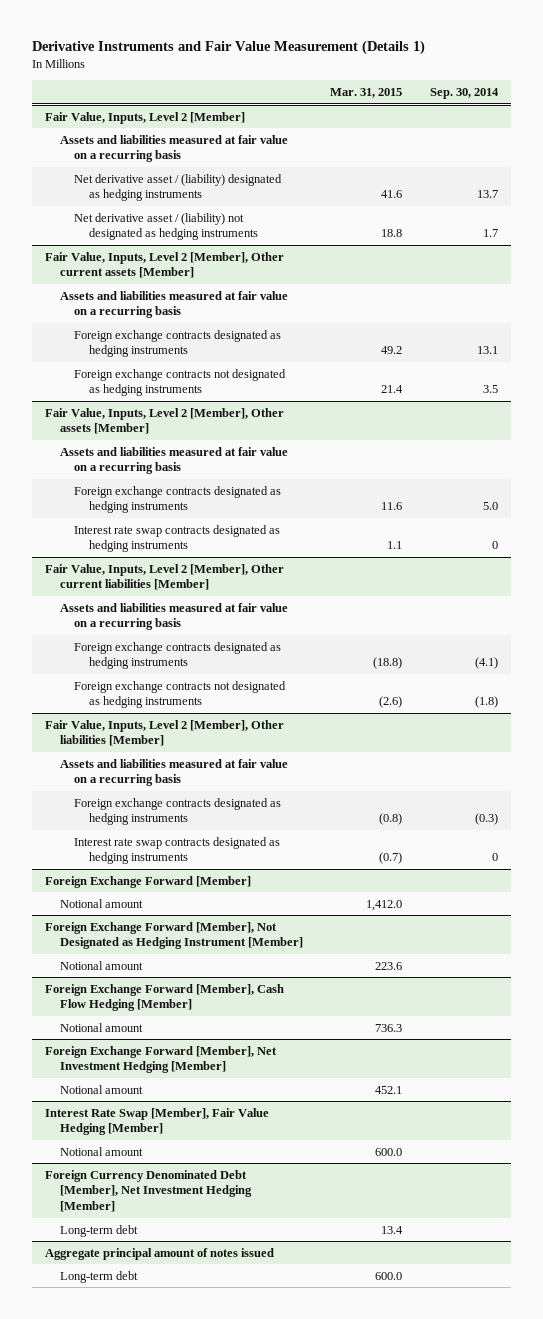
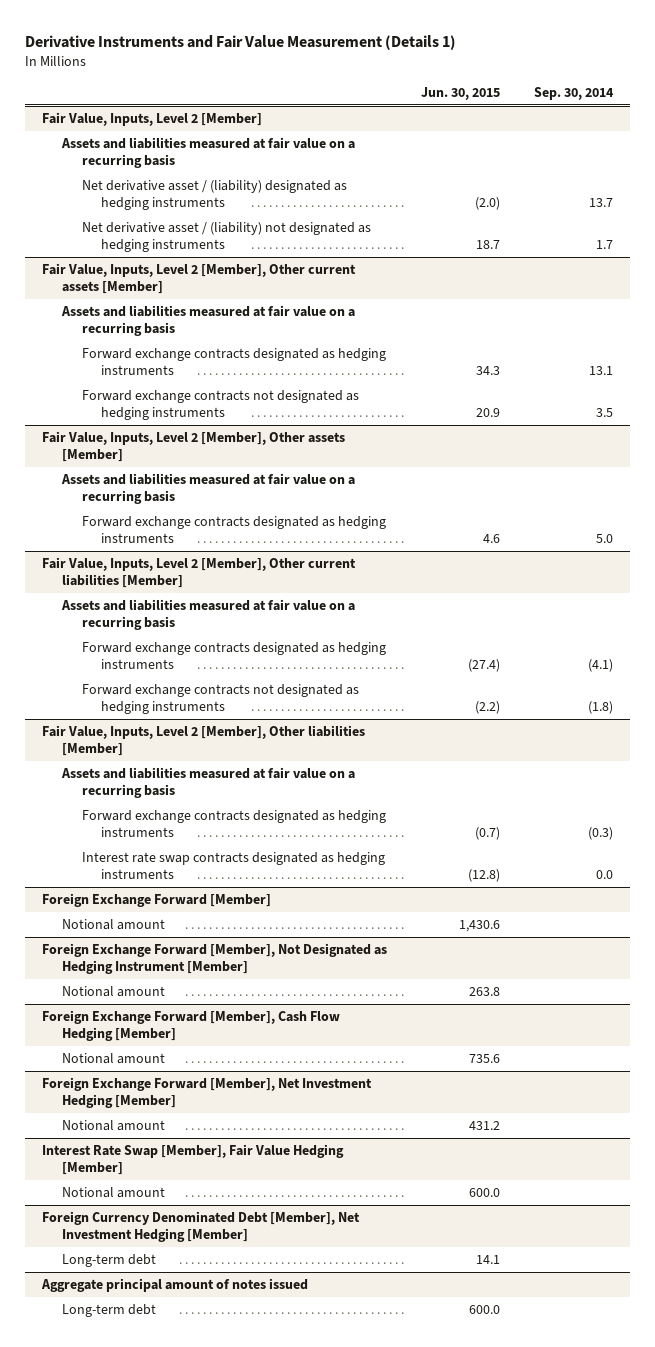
[330,87,403,98] Mar. 31, 2015 -> none
none -> [420,86,500,100] Jun. 30, 2015
[74,329,282,358] Foreign exchange contracts designated as hedging instruments -> [81,348,386,376] Forward exchange contracts designated as hedging instruments
[74,368,287,397] Foreign exchange contracts not designated as hedging instruments -> [81,390,359,421] Forward exchange contracts not designated as hedging instruments
[74,524,281,553] Interest rate swap contracts designated as hedging instruments -> none
[74,485,282,514] Foreign exchange contracts designated as hedging instruments -> [81,516,386,544] Forward exchange contracts designated as hedging instruments
[74,641,282,670] Foreign exchange contracts designated as hedging instruments -> [81,642,386,670] Forward exchange contracts designated as hedging instruments
[74,680,287,709] Foreign exchange contracts not designated as hedging instruments -> [81,684,359,715] Forward exchange contracts not designated as hedging instruments
[74,797,282,826] Foreign exchange contracts designated as hedging instruments -> [81,810,386,838] Forward exchange contracts designated as hedging instruments
[491,853,498,862] 0 -> [595,870,613,880] 0.0

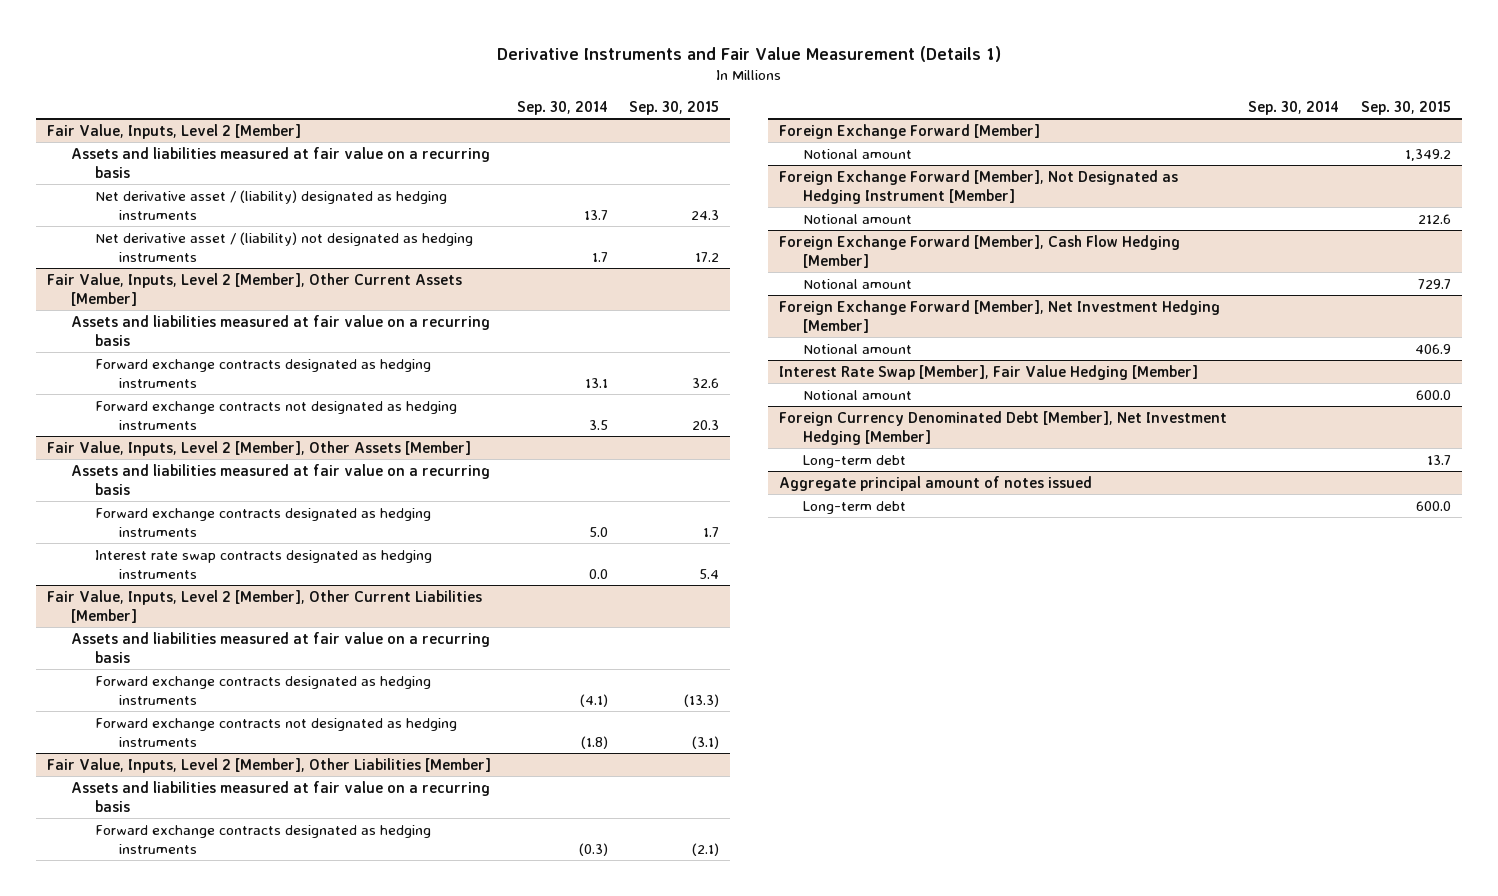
[420,86,500,100] Jun. 30, 2015 -> none
none -> [629,100,720,115] Sep. 30, 2015
[42,263,357,295] Fair Value, Inputs, Level 2 [Member], Other current assets [Member] -> [47,272,463,306] Fair Value, Inputs, Level 2 [Member], Other Current Assets [Member]
[42,431,346,463] Fair Value, Inputs, Level 2 [Member], Other assets [Member] -> [47,440,472,456] Fair Value, Inputs, Level 2 [Member], Other Assets [Member]
none -> [94,549,432,579] Interest rate swap contracts designated as hedging instruments
[42,557,357,589] Fair Value, Inputs, Level 2 [Member], Other current liabilities [Member] -> [47,589,483,623] Fair Value, Inputs, Level 2 [Member], Other Current Liabilities [Member]
[42,725,366,757] Fair Value, Inputs, Level 2 [Member], Other liabilities [Member] -> [47,757,492,773] Fair Value, Inputs, Level 2 [Member], Other Liabilities [Member]
[81,852,385,880] Interest rate swap contracts designated as hedging instruments -> none

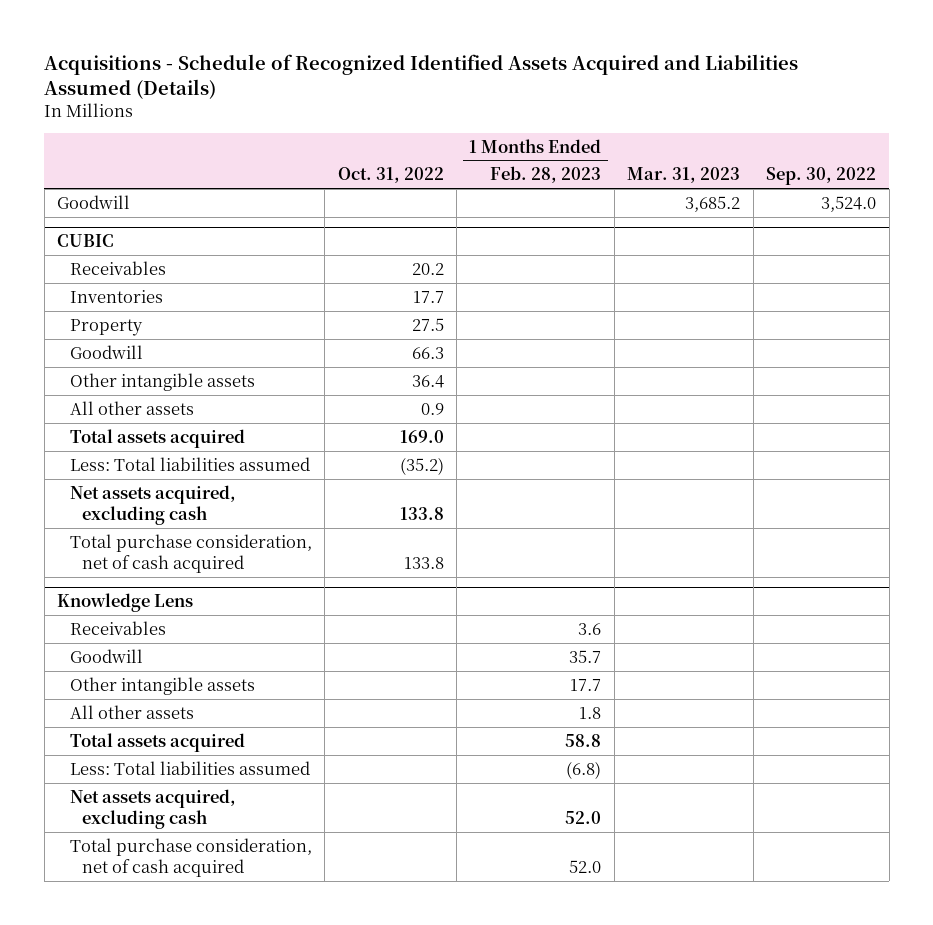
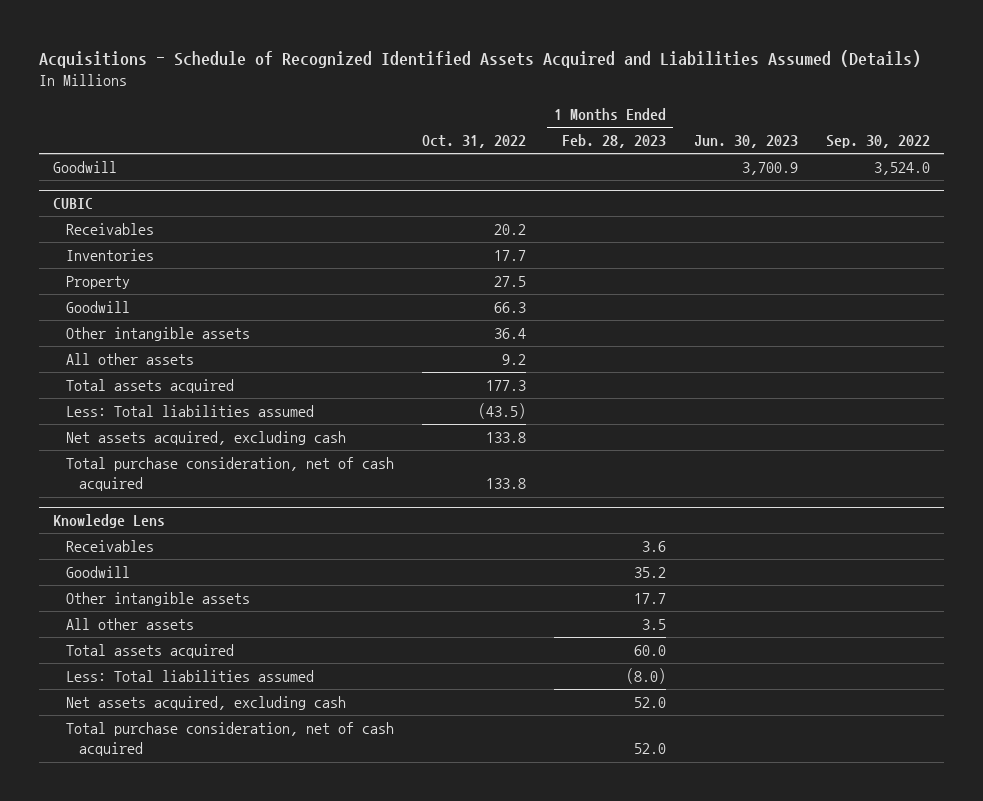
[627,167,741,184] Mar. 31, 2023 -> none
none -> [693,135,798,149] Jun. 30, 2023
[420,402,444,415] 0.9 -> [502,354,527,366] 9.2
[399,429,444,443] 169.0 -> [486,380,527,392] 177.3
[399,456,444,475] (35.2) -> [478,403,527,420] (43.5)
[569,649,602,663] 35.7 -> [634,567,667,579] 35.2
[579,706,602,719] 1.8 -> [642,619,667,631] 3.5
[565,733,602,747] 58.8 -> [634,645,667,657] 60.0
[566,760,602,779] (6.8) -> [626,668,667,685] (8.0)

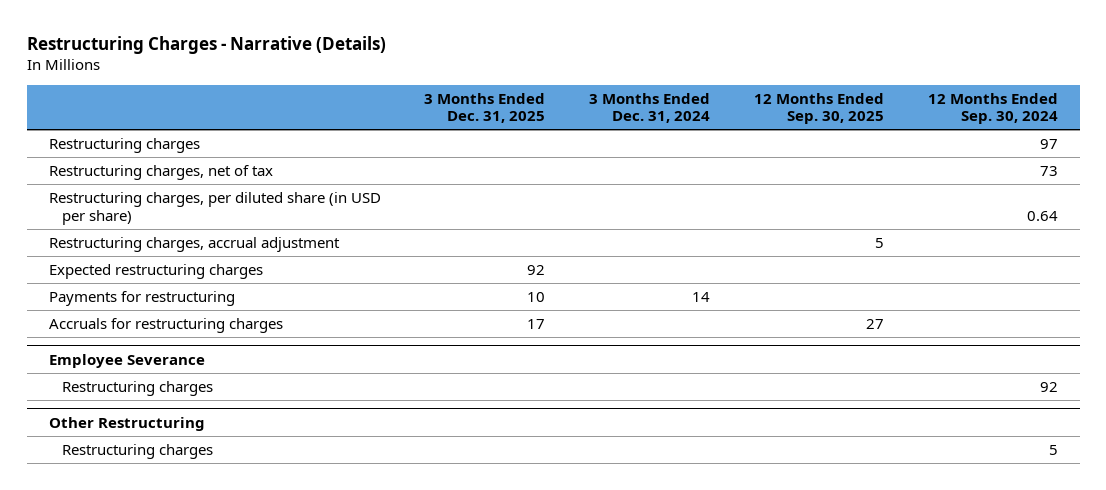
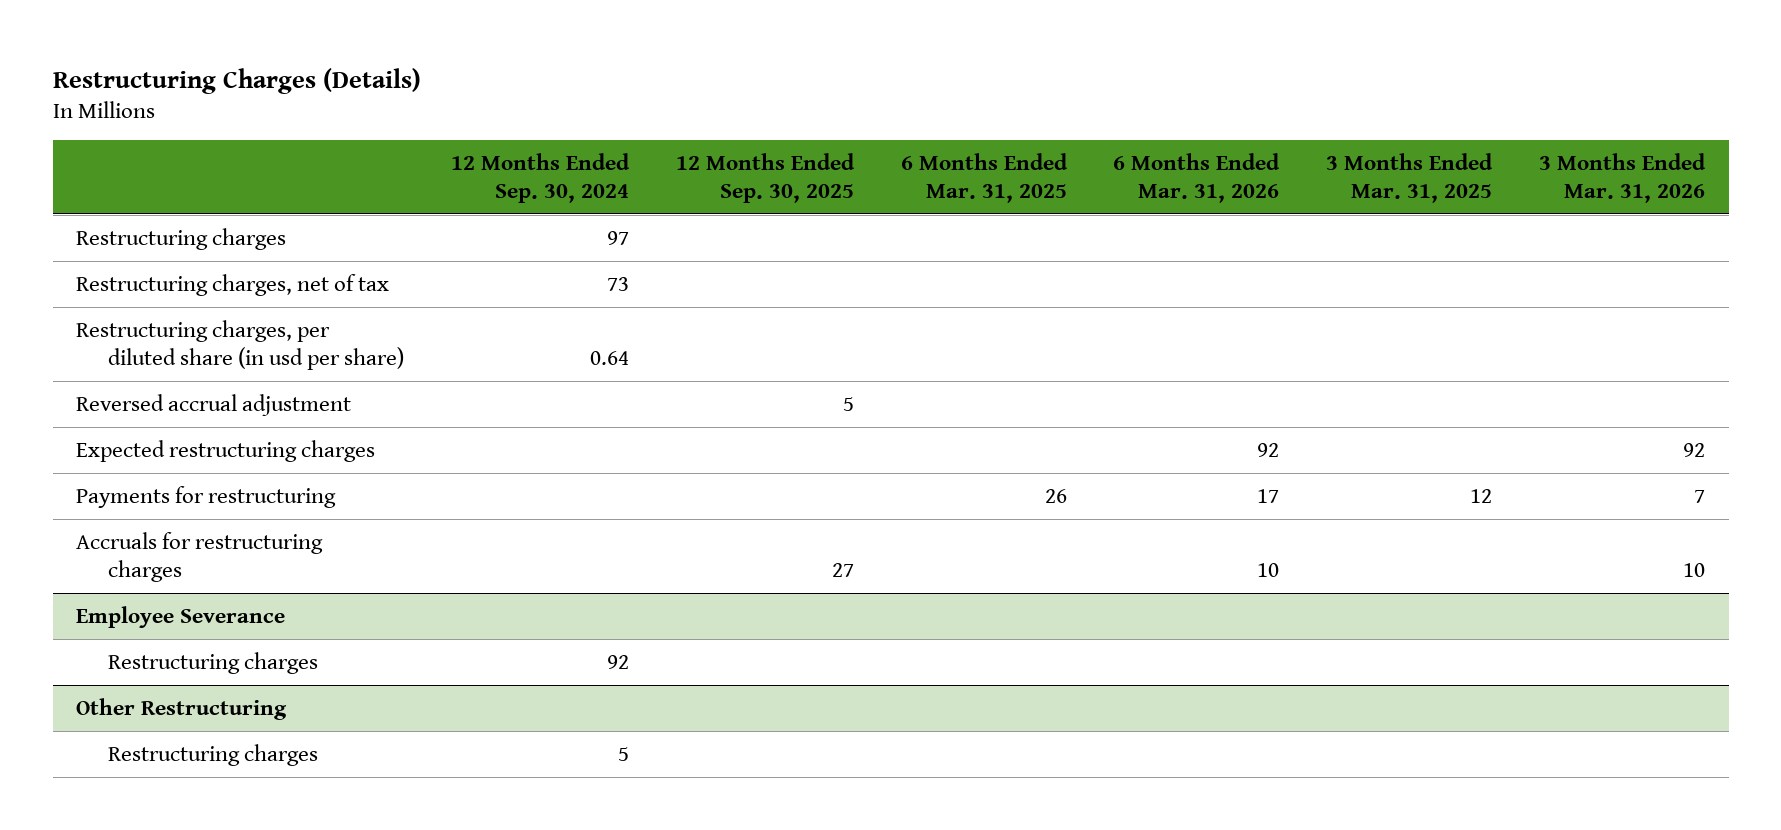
[26,35,386,54] Restructuring Charges - Narrative (Details) -> [52,67,421,94] Restructuring Charges (Details)
[424,92,546,124] 3 Months Ended Dec. 31, 2025 -> none
[589,92,711,124] 3 Months Ended Dec. 31, 2024 -> none
none -> [900,152,1068,203] 6 Months Ended Mar. 31, 2025
none -> [1113,152,1281,203] 6 Months Ended Mar. 31, 2026
none -> [1326,152,1494,203] 3 Months Ended Mar. 31, 2025
none -> [1539,152,1707,203] 3 Months Ended Mar. 31, 2026
[48,191,381,225] Restructuring charges, per diluted share (in USD per share) -> [76,319,404,370] Restructuring charges, per diluted share (in usd per share)
[48,236,340,252] Restructuring charges, accrual adjustment -> [76,393,352,416] Reversed accrual adjustment

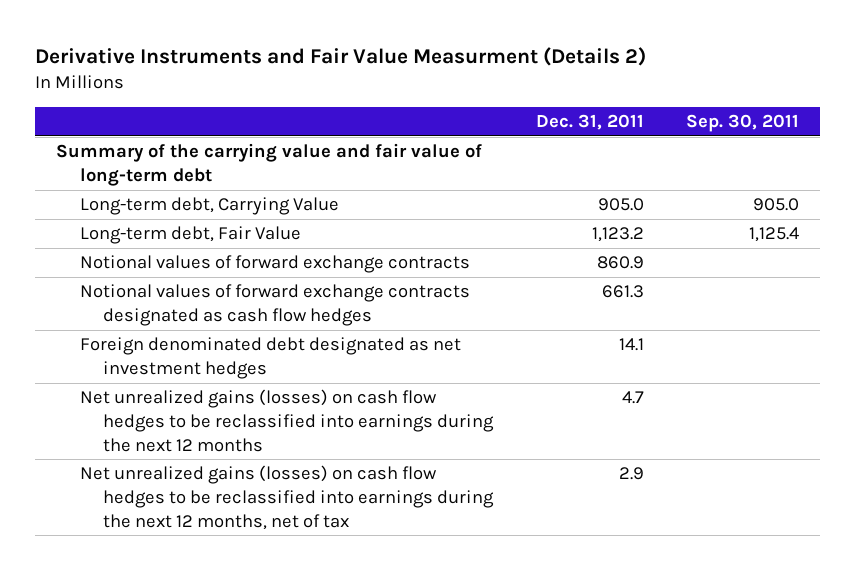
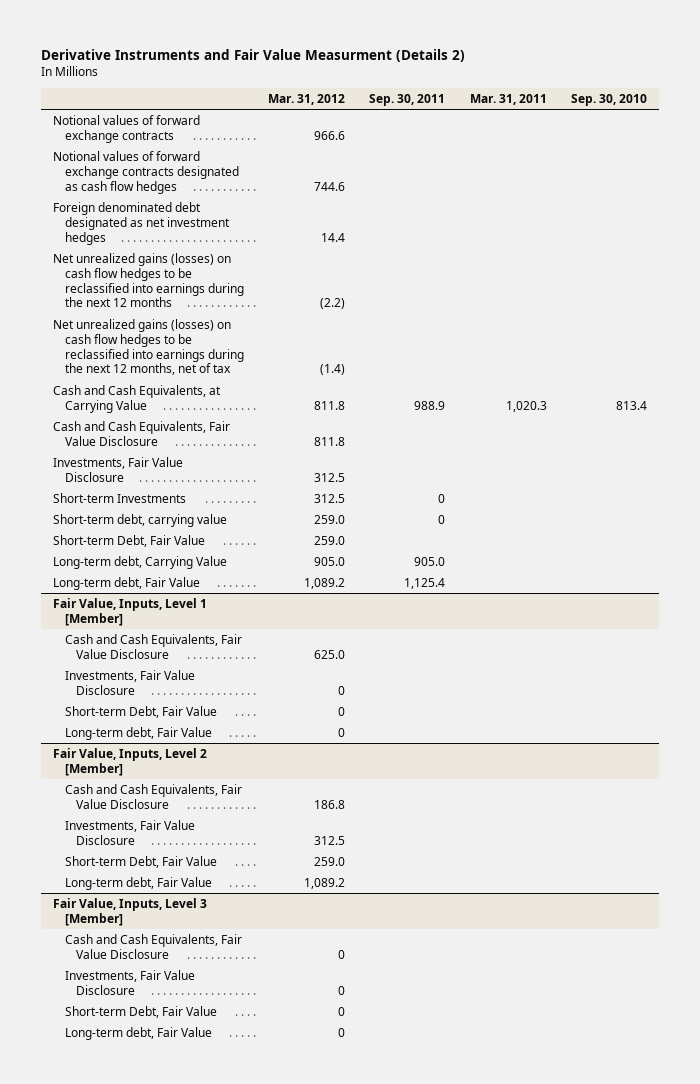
[535,113,644,130] Dec. 31, 2011 -> none
none -> [267,93,345,105] Mar. 31, 2012
none -> [469,93,547,105] Mar. 31, 2011
none -> [570,93,647,106] Sep. 30, 2010
[56,143,483,186] Summary of the carrying value and fair value of long-term debt -> none
none -> [53,384,222,413] Cash and Cash Equivalents, at Carrying Value
none -> [53,420,231,446] Cash and Cash Equivalents, Fair Value Disclosure
none -> [53,456,184,482] Investments, Fair Value Disclosure
none -> [53,492,187,503] Short-term Investments
none -> [53,513,228,527] Short-term debt, carrying value
none -> [53,534,206,547] Short-term Debt, Fair Value
[79,197,339,216] Long-term debt, Carrying Value -> [53,555,228,569] Long-term debt, Carrying Value
[79,226,301,245] Long-term debt, Fair Value -> [53,576,201,590] Long-term debt, Fair Value
none -> [53,597,208,626] Fair Value, Inputs, Level 1 [Member]
none -> [64,633,242,659] Cash and Cash Equivalents, Fair Value Disclosure
none -> [64,669,195,695] Investments, Fair Value Disclosure
none -> [64,705,217,718] Short-term Debt, Fair Value
none -> [64,726,212,740] Long-term debt, Fair Value
none -> [53,747,208,776] Fair Value, Inputs, Level 2 [Member]
none -> [64,783,242,809] Cash and Cash Equivalents, Fair Value Disclosure
none -> [64,819,195,845] Investments, Fair Value Disclosure
none -> [64,855,217,868] Short-term Debt, Fair Value
none -> [64,876,212,890] Long-term debt, Fair Value
none -> [53,897,208,926] Fair Value, Inputs, Level 3 [Member]
none -> [64,933,242,959] Cash and Cash Equivalents, Fair Value Disclosure
none -> [64,969,195,995] Investments, Fair Value Disclosure
none -> [64,1005,217,1018] Short-term Debt, Fair Value
none -> [64,1026,212,1040] Long-term debt, Fair Value

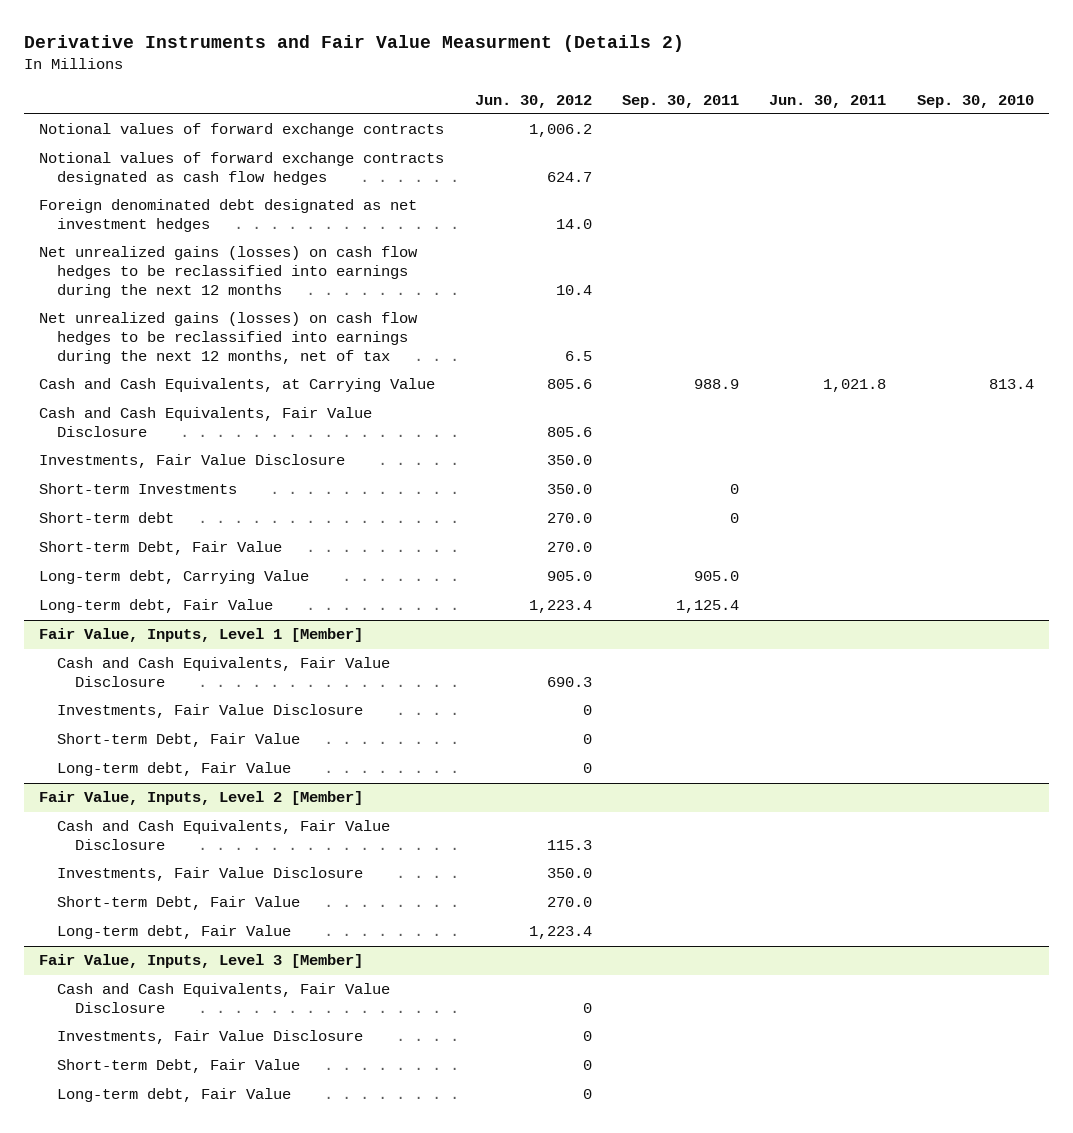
[267,93,345,105] Mar. 31, 2012 -> none
[469,93,547,105] Mar. 31, 2011 -> none
none -> [474,94,592,108] Jun. 30, 2012
none -> [769,94,887,108] Jun. 30, 2011
[53,513,228,527] Short-term debt, carrying value -> [39,512,175,524] Short-term debt

